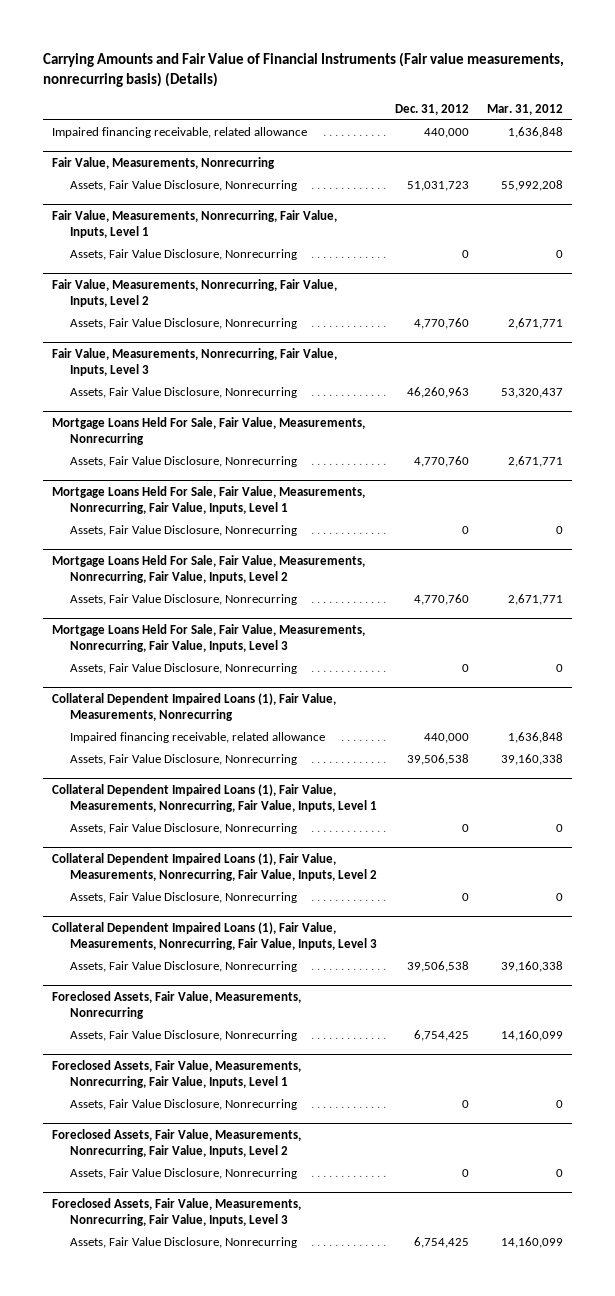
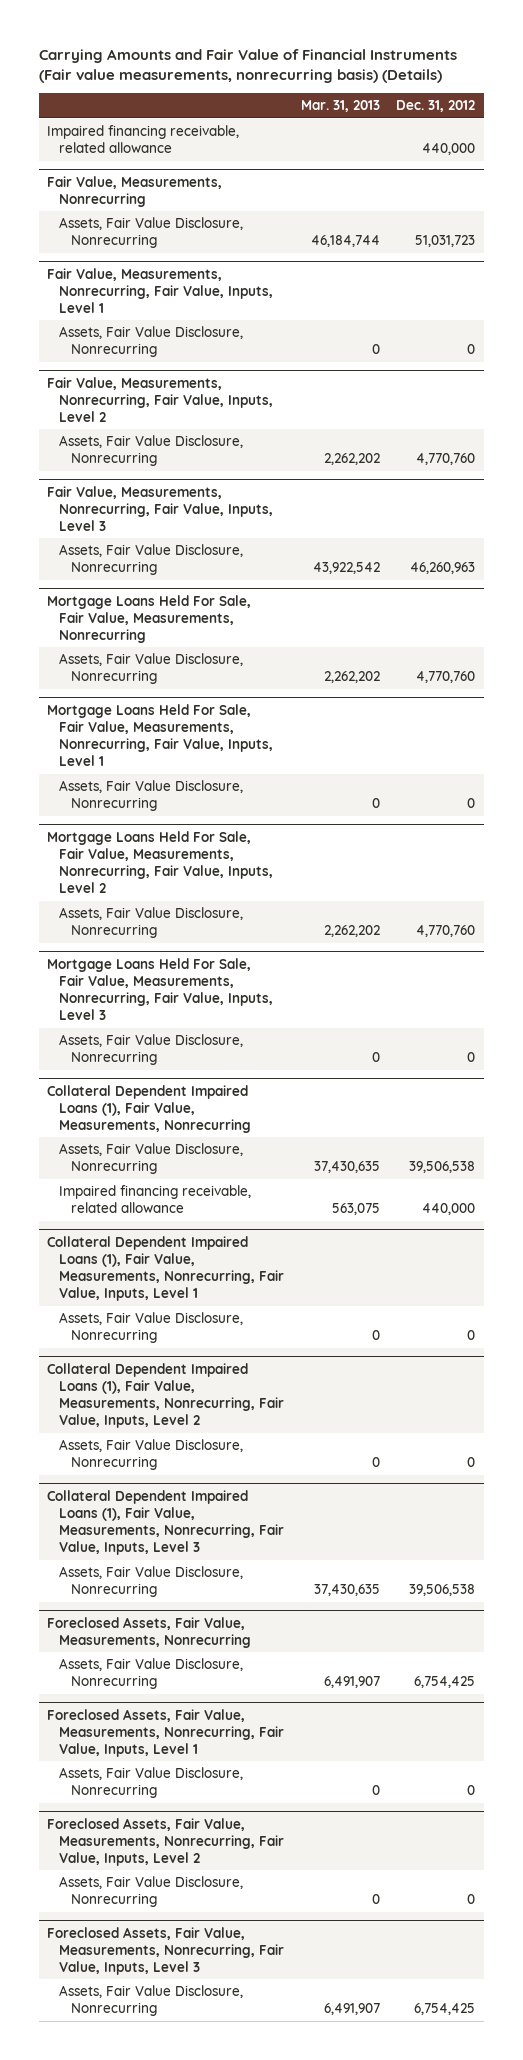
[487,104,564,116] Mar. 31, 2012 -> none
none -> [300,100,380,113] Mar. 31, 2013
[69,732,325,744] Impaired financing receivable, related allowance -> [59,1185,252,1214] Impaired financing receivable, related allowance

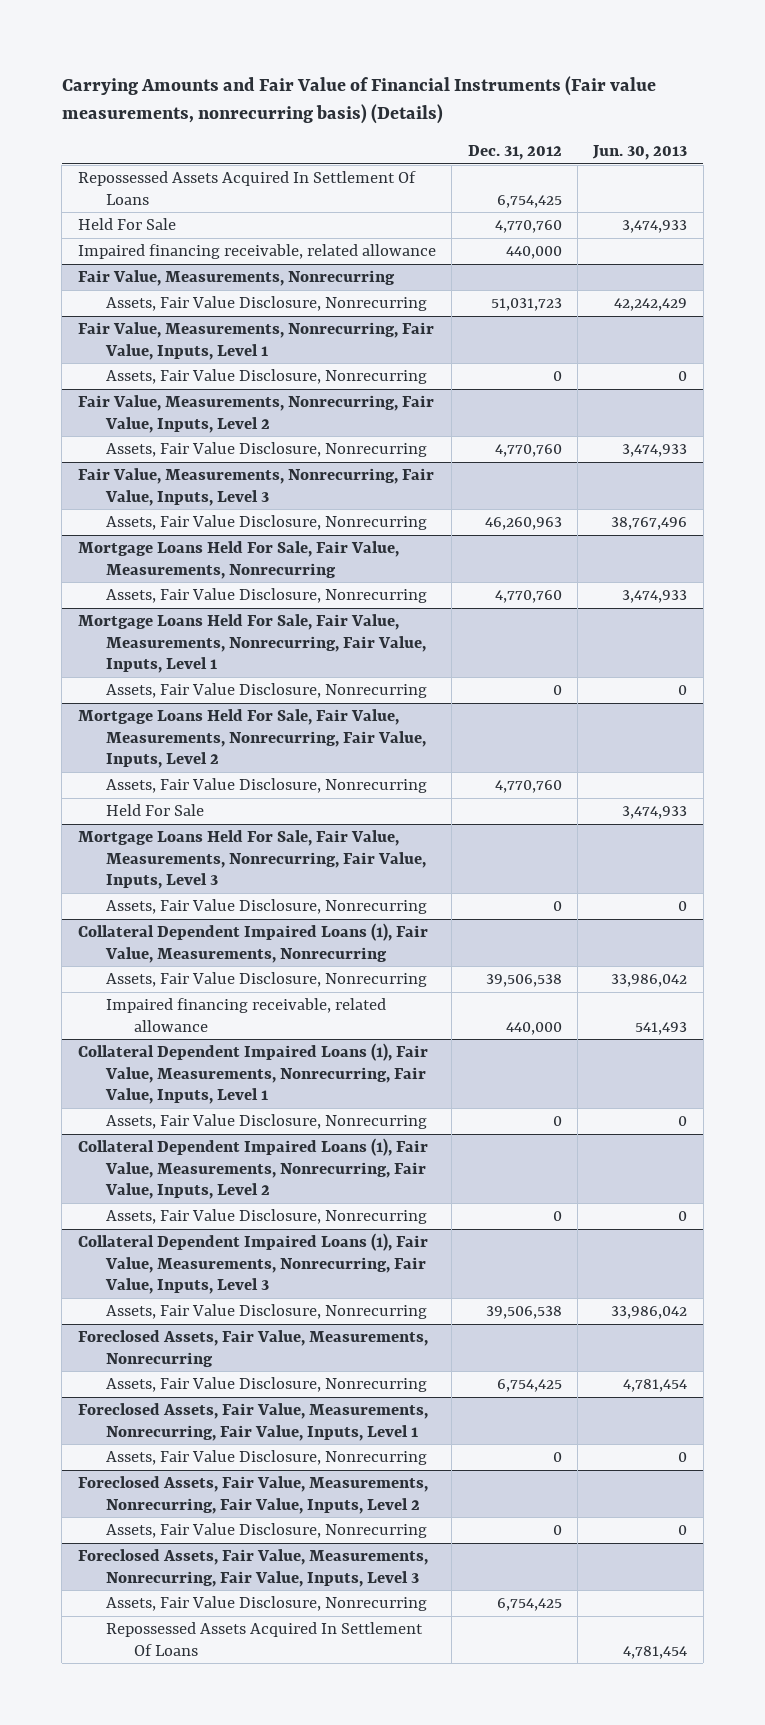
[300,100,380,113] Mar. 31, 2013 -> none
none -> [592,144,688,160] Jun. 30, 2013
none -> [77,171,416,205] Repossessed Assets Acquired In Settlement Of Loans
none -> [77,218,176,231] Held For Sale
none -> [105,804,204,817] Held For Sale
none -> [105,1622,423,1656] Repossessed Assets Acquired In Settlement Of Loans

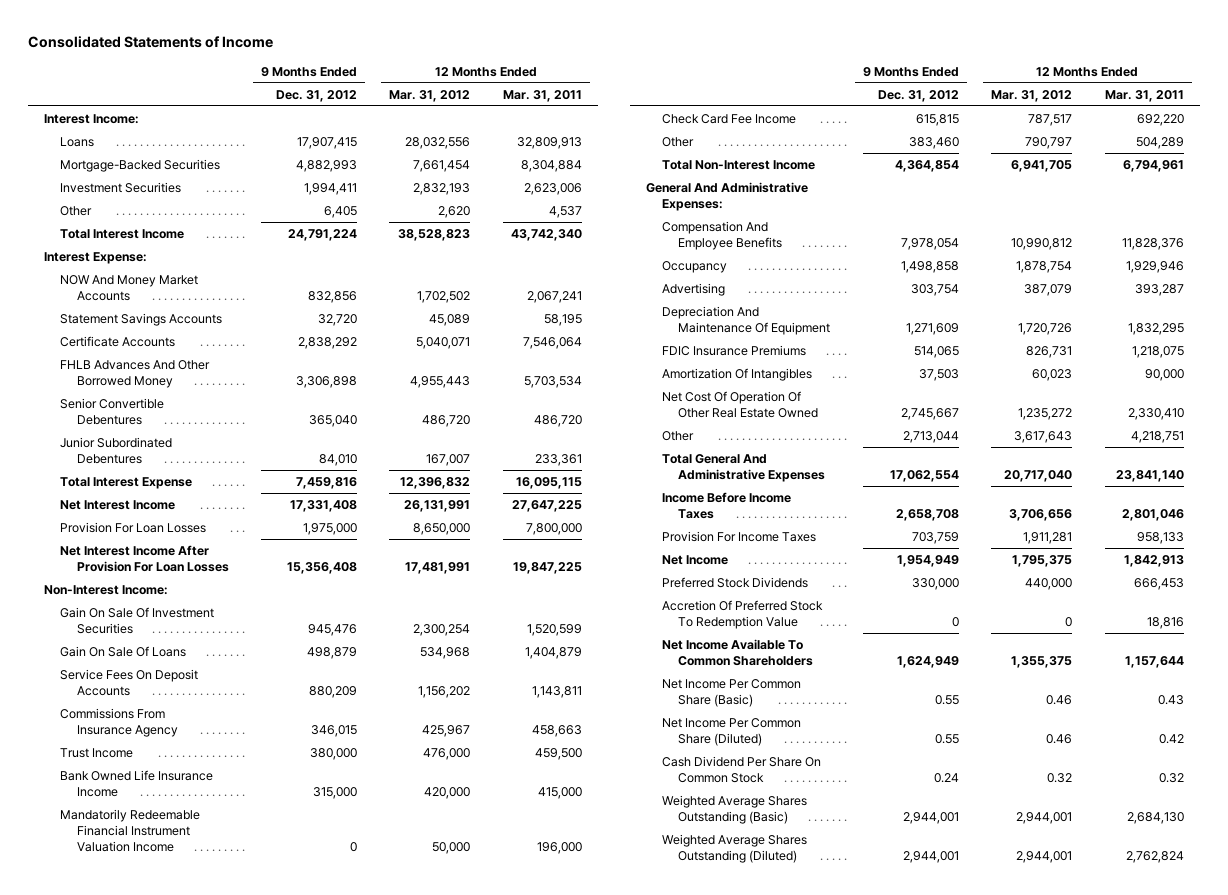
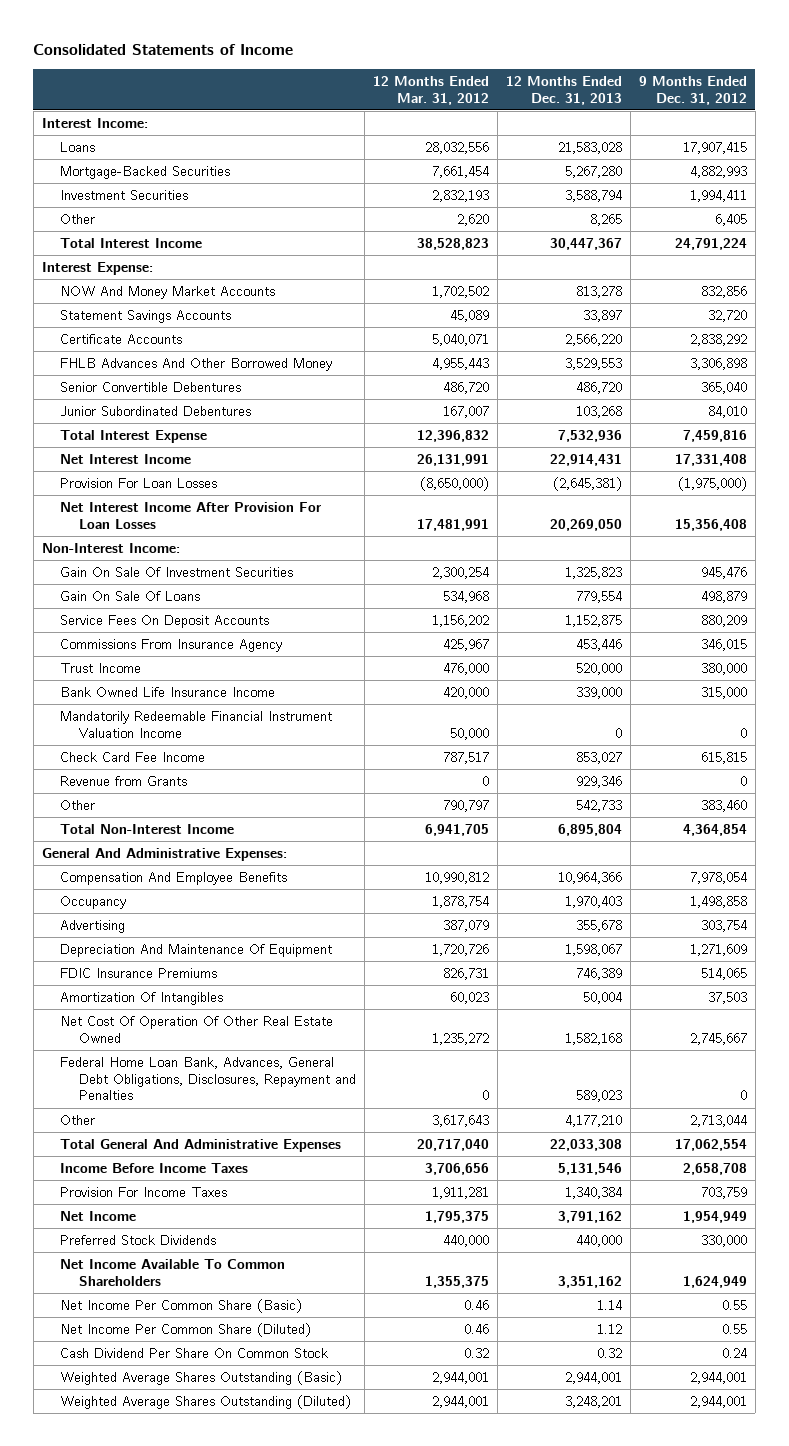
[502,89,582,102] Mar. 31, 2011 -> none
none -> [505,75,622,105] 12 Months Ended Dec. 31, 2013
[302,522,357,535] 1,975,000 -> [677,476,747,491] (1,975,000)
[413,522,471,535] 8,650,000 -> [419,476,489,491] (8,650,000)
none -> [60,775,188,786] Revenue from Grants
none -> [60,1056,356,1101] Federal Home Loan Bank, Advances, General Debt Obligations, Disclosures, Repayment and Penalties
[662,599,824,629] Accretion Of Preferred Stock To Redemption Value -> none

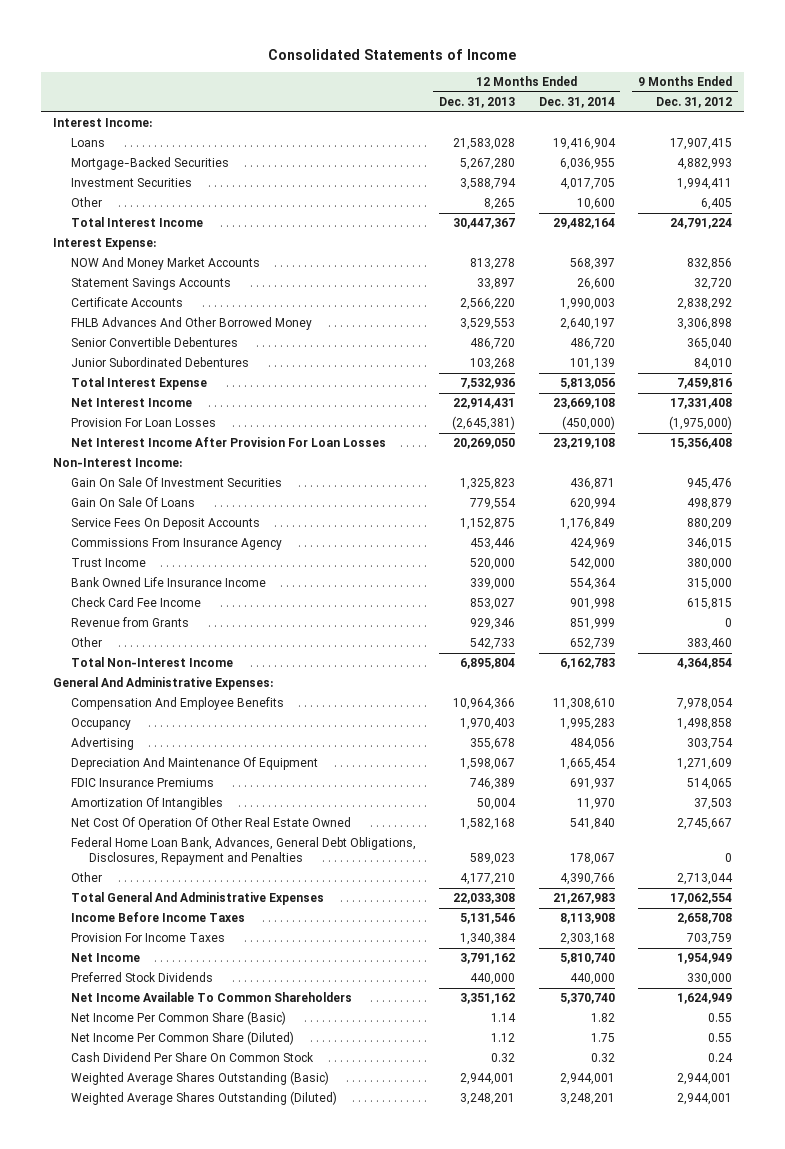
[372,75,489,105] 12 Months Ended Mar. 31, 2012 -> none
none -> [538,97,615,109] Dec. 31, 2014
[60,710,333,738] Mandatorily Redeemable Financial Instrument Valuation Income -> none

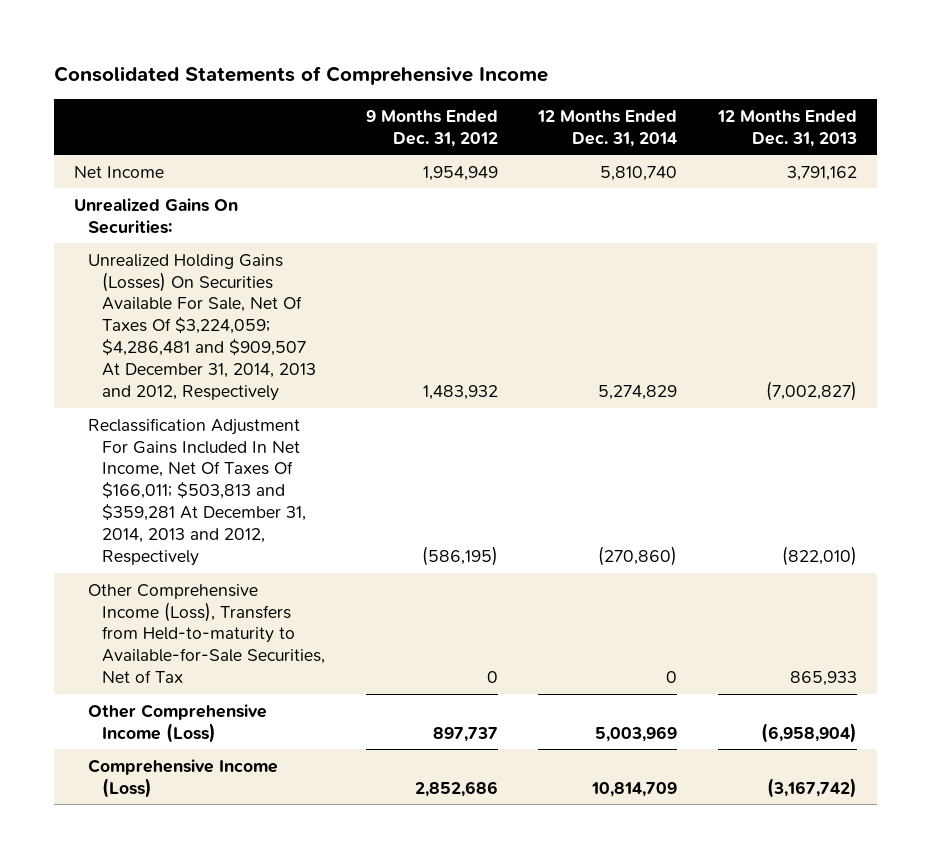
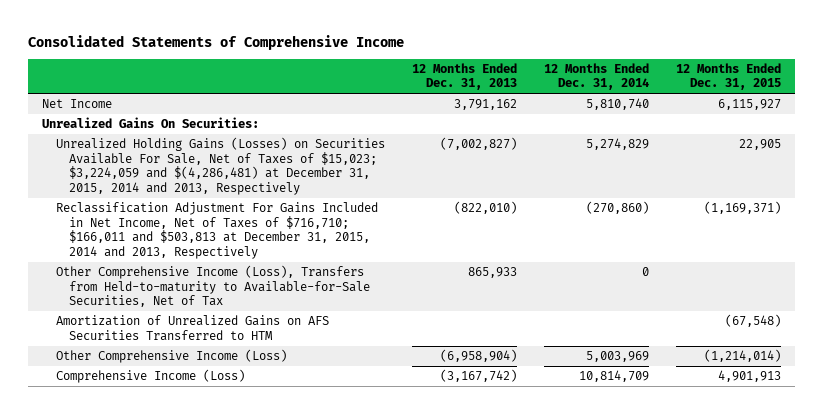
[365,109,498,147] 9 Months Ended Dec. 31, 2012 -> none
none -> [676,62,782,91] 12 Months Ended Dec. 31, 2015
[88,253,316,401] Unrealized Holding Gains (Losses) On Securities Available For Sale, Net Of Taxes Of $3,224,059; $4,286,481 and $909,507 At December 31, 2014, 2013 and 2012, Respectively -> [55,137,385,195] Unrealized Holding Gains (Losses) on Securities Available For Sale, Net of Taxes of $15,023; $3,224,059 and $(4,286,481) at December 31, 2015, 2014 and 2013, Respectively
[88,417,306,566] Reclassification Adjustment For Gains Included In Net Income, Net Of Taxes Of $166,011; $503,813 and $359,281 At December 31, 2014, 2013 and 2012, Respectively -> [55,202,378,259] Reclassification Adjustment For Gains Included in Net Income, Net of Taxes of $716,710; $166,011 and $503,813 at December 31, 2015, 2014 and 2013, Respectively
none -> [55,315,329,341] Amortization of Unrealized Gains on AFS Securities Transferred to HTM

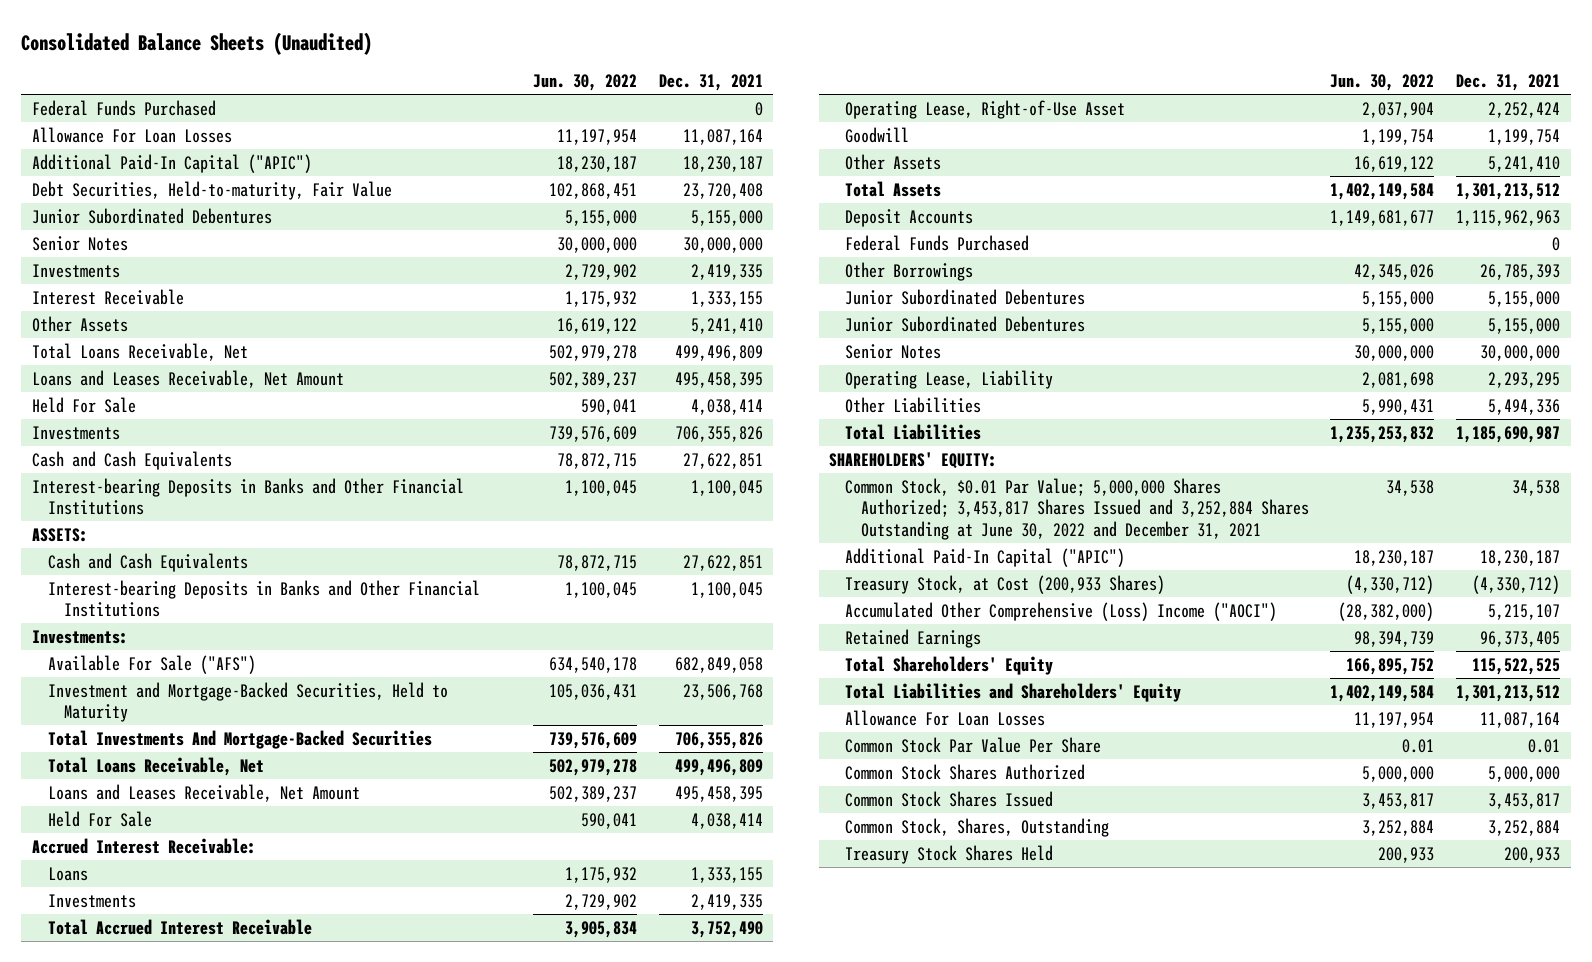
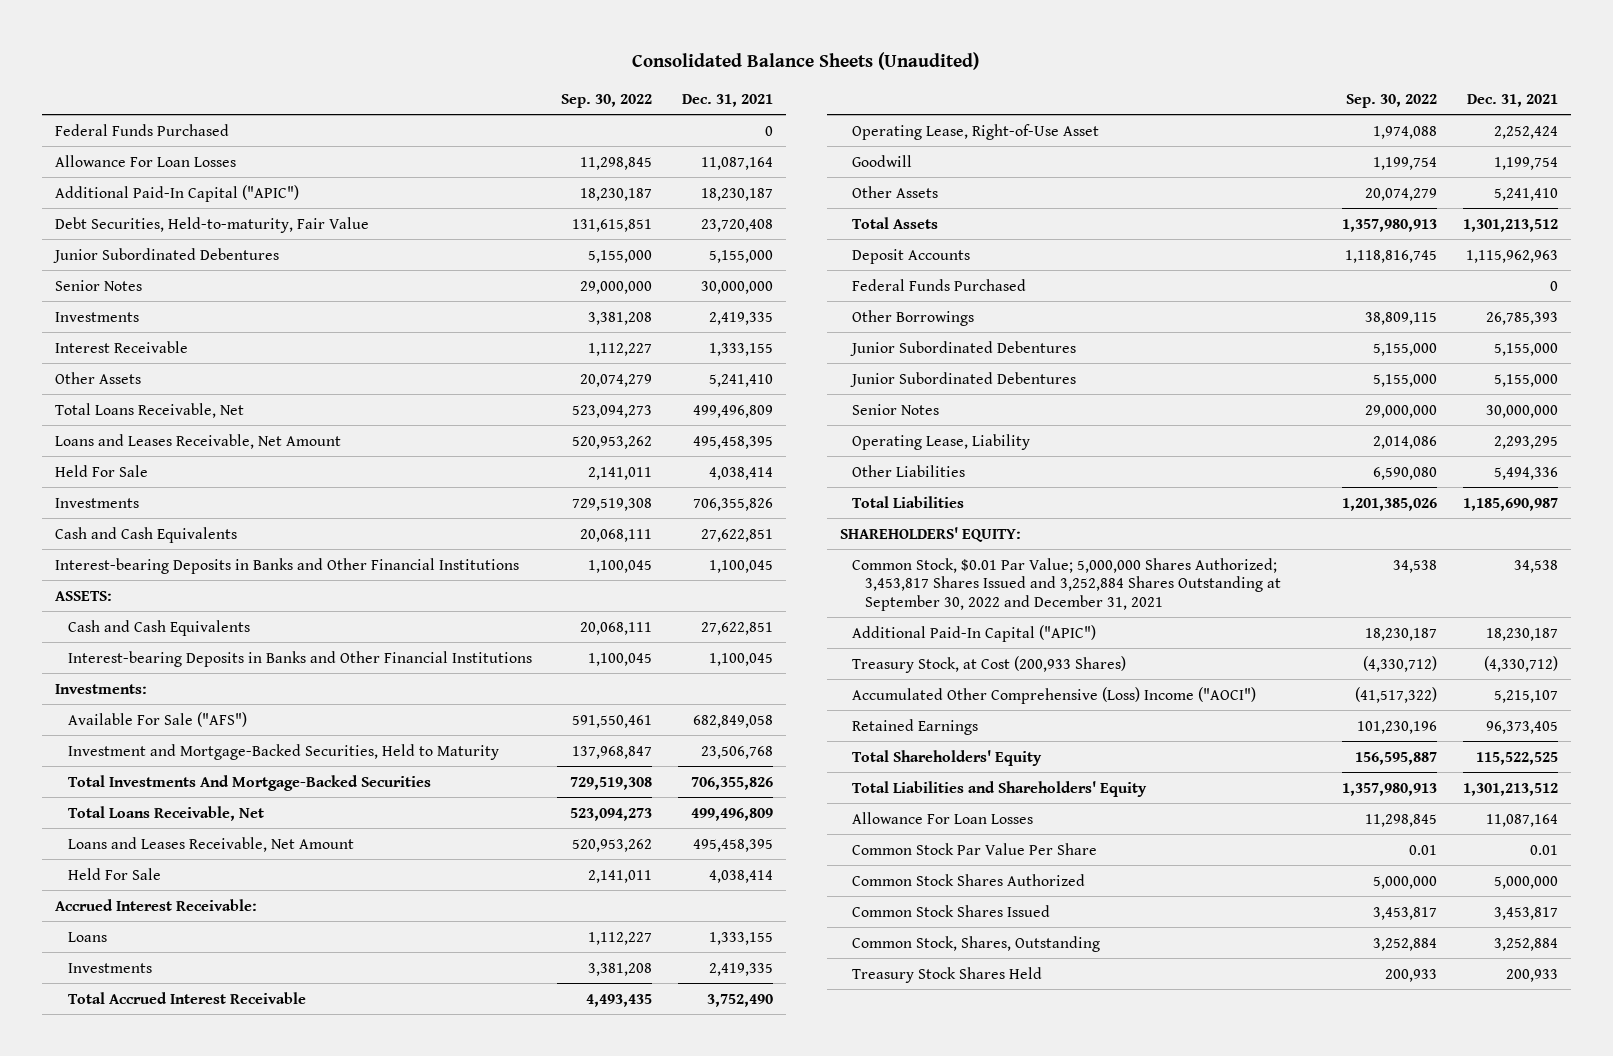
[533,74,638,92] Jun. 30, 2022 -> none
none -> [561,93,653,108] Sep. 30, 2022
[845,477,1309,541] Common Stock, $0.01 Par Value; 5,000,000 Shares Authorized; 3,453,817 Shares Issued and 3,252,884 Shares Outstanding at June 30, 2022 and December 31, 2021 -> [852,557,1282,611] Common Stock, $0.01 Par Value; 5,000,000 Shares Authorized; 3,453,817 Shares Issued and 3,252,884 Shares Outstanding at September 30, 2022 and December 31, 2021

